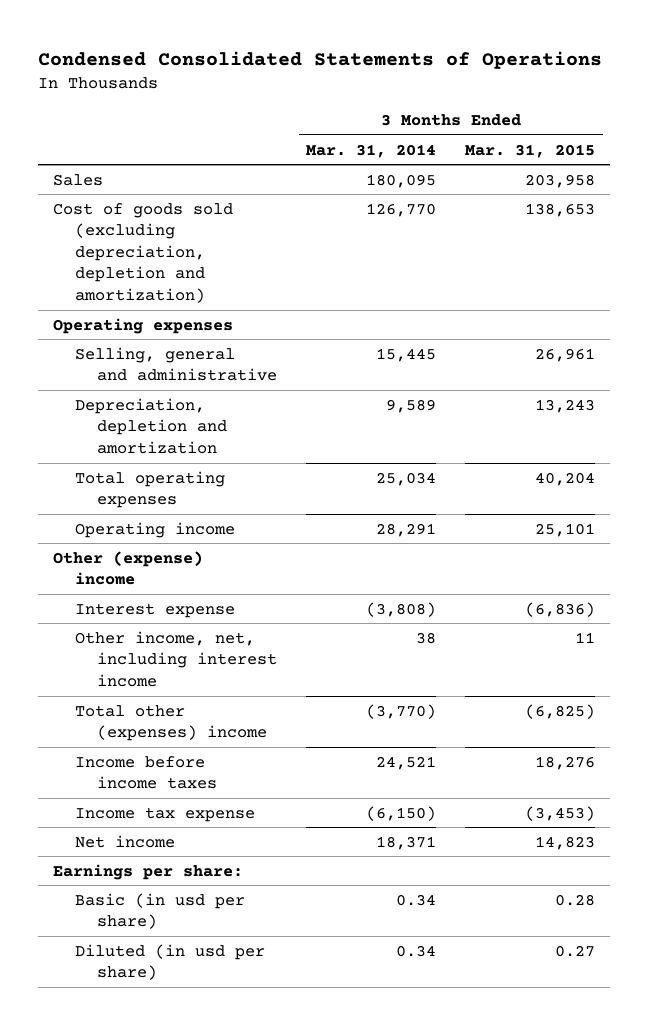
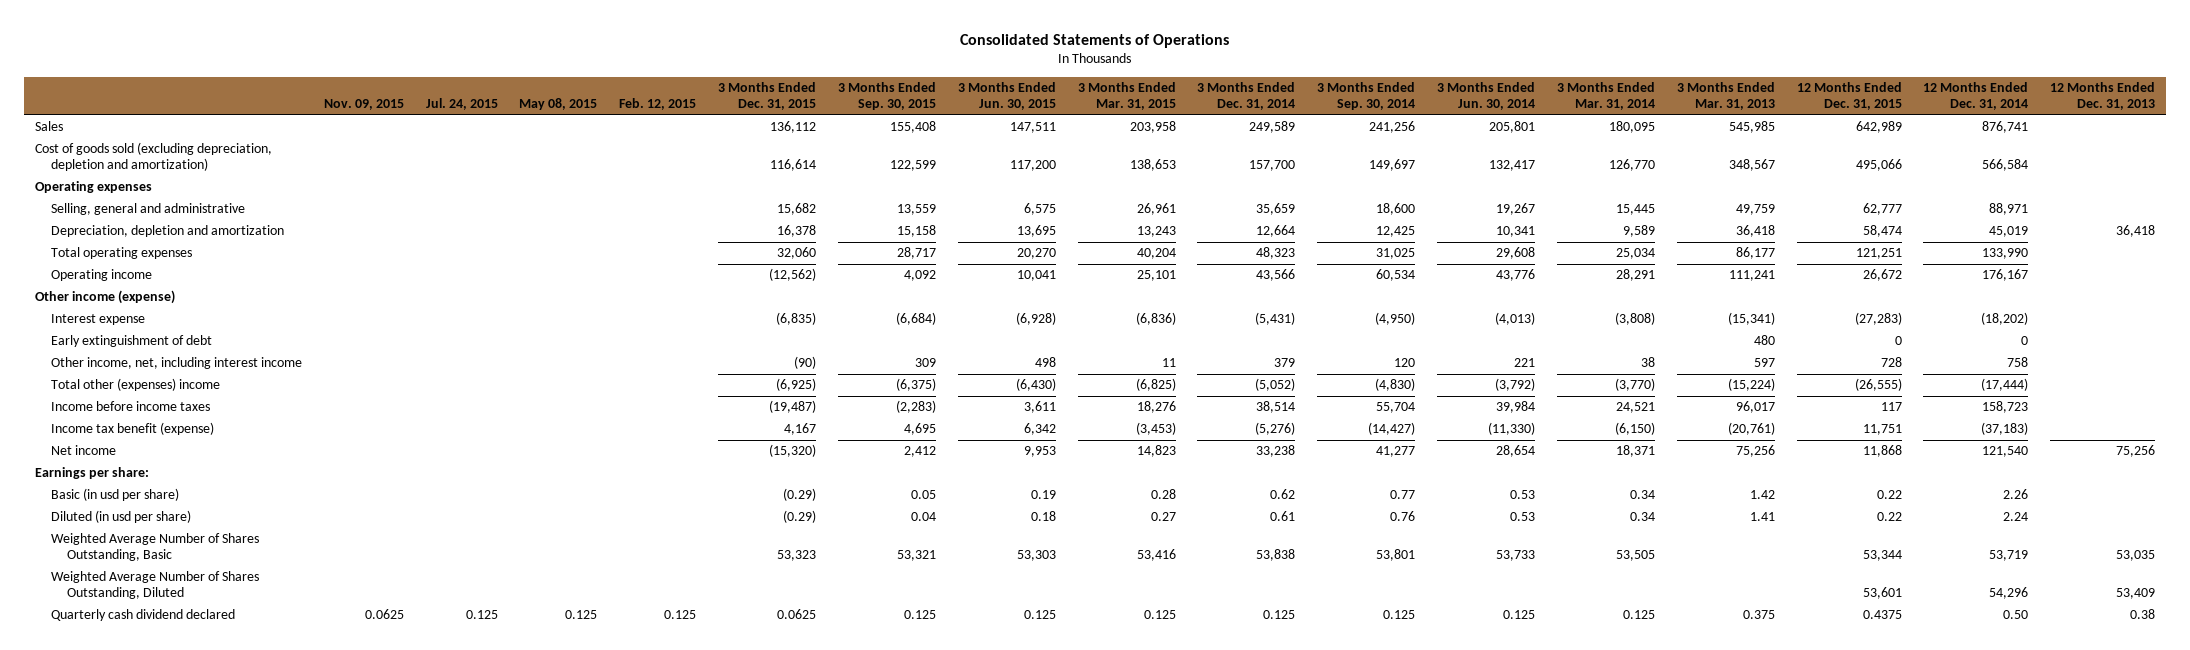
[38,51,603,70] Condensed Consolidated Statements of Operations -> [960,33,1230,48] Consolidated Statements of Operations
none -> [323,99,404,111] Nov. 09, 2015
none -> [425,98,498,111] Jul. 24, 2015
none -> [519,98,598,111] May 08, 2015
none -> [619,98,697,111] Feb. 12, 2015
none -> [718,82,817,111] 3 Months Ended Dec. 31, 2015
none -> [837,82,936,111] 3 Months Ended Sep. 30, 2015
none -> [957,82,1056,111] 3 Months Ended Jun. 30, 2015
none -> [1197,82,1296,111] 3 Months Ended Dec. 31, 2014
none -> [1317,82,1416,111] 3 Months Ended Sep. 30, 2014
none -> [1437,82,1536,111] 3 Months Ended Jun. 30, 2014
none -> [1676,82,1775,111] 3 Months Ended Mar. 31, 2013
none -> [1796,82,1902,111] 12 Months Ended Dec. 31, 2015
none -> [1923,82,2029,111] 12 Months Ended Dec. 31, 2014
none -> [2050,82,2156,111] 12 Months Ended Dec. 31, 2013
[53,550,204,586] Other (expense) income -> [34,290,175,305] Other income (expense)
none -> [50,335,212,348] Early extinguishment of debt
[74,806,255,822] Income tax expense -> [50,422,214,436] Income tax benefit (expense)
none -> [50,533,259,562] Weighted Average Number of Shares Outstanding, Basic
none -> [50,571,259,600] Weighted Average Number of Shares Outstanding, Diluted
none -> [50,609,235,622] Quarterly cash dividend declared

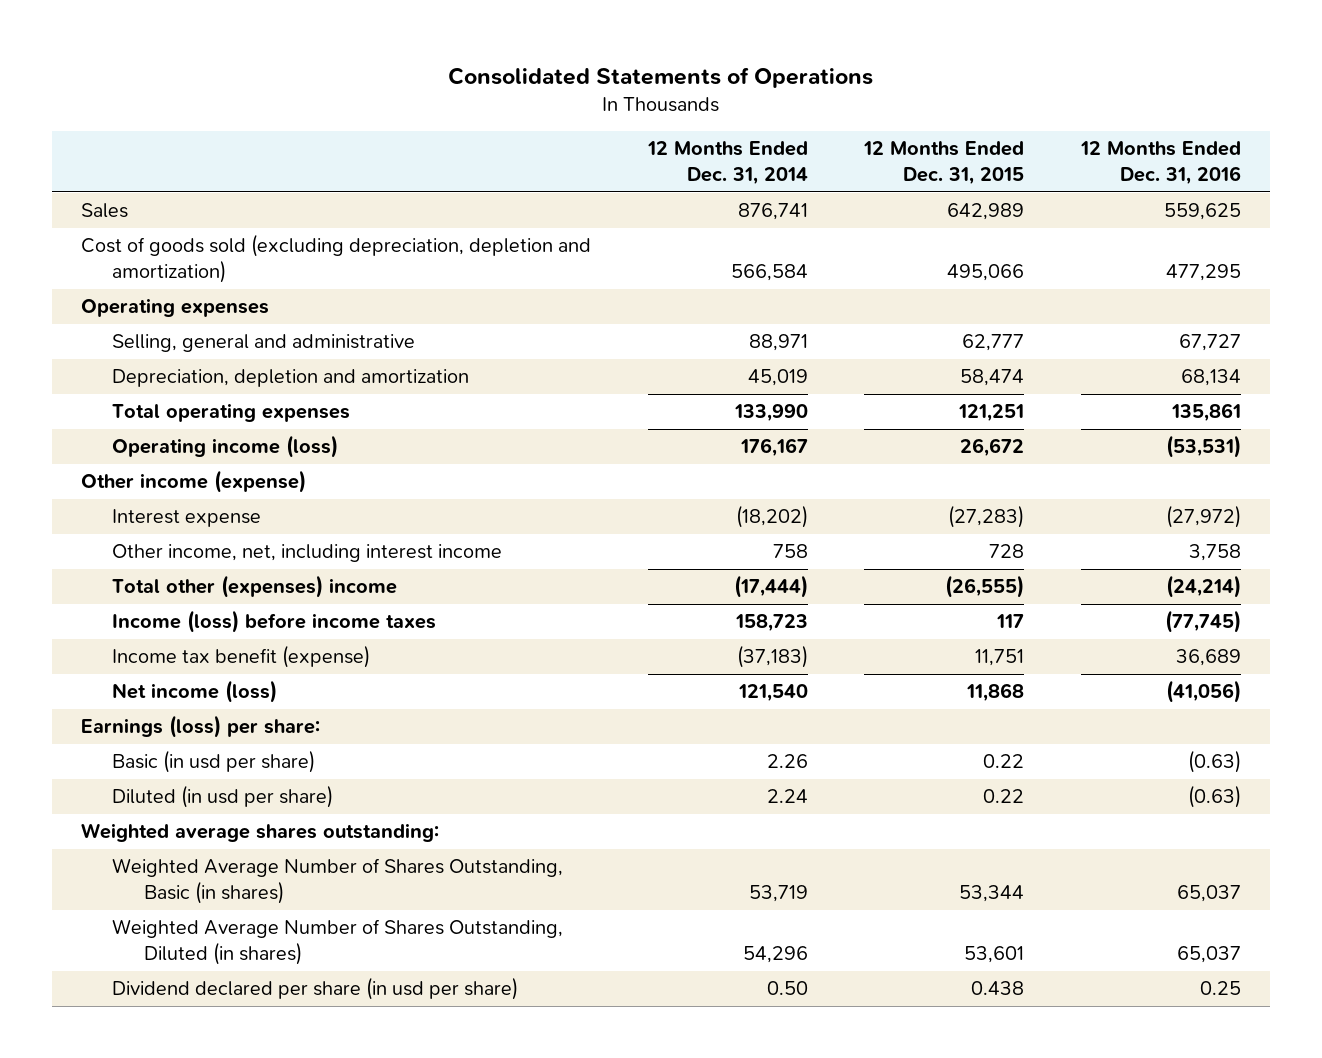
[323,99,404,111] Nov. 09, 2015 -> none
[425,98,498,111] Jul. 24, 2015 -> none
[519,98,598,111] May 08, 2015 -> none
[619,98,697,111] Feb. 12, 2015 -> none
[718,82,817,111] 3 Months Ended Dec. 31, 2015 -> none
[837,82,936,111] 3 Months Ended Sep. 30, 2015 -> none
[957,82,1056,111] 3 Months Ended Jun. 30, 2015 -> none
[1077,82,1176,111] 3 Months Ended Mar. 31, 2015 -> none
[1197,82,1296,111] 3 Months Ended Dec. 31, 2014 -> none
[1317,82,1416,111] 3 Months Ended Sep. 30, 2014 -> none
[1437,82,1536,111] 3 Months Ended Jun. 30, 2014 -> none
[1556,82,1655,111] 3 Months Ended Mar. 31, 2014 -> none
[1676,82,1775,111] 3 Months Ended Mar. 31, 2013 -> none
[2050,82,2156,111] 12 Months Ended Dec. 31, 2013 -> none
none -> [1080,141,1242,186] 12 Months Ended Dec. 31, 2016
[50,269,152,282] Operating income -> [112,435,339,459] Operating income (loss)
[50,335,212,348] Early extinguishment of debt -> none
[50,401,210,412] Income before income taxes -> [112,610,437,634] Income (loss) before income taxes
[50,445,116,456] Net income -> [112,680,278,704] Net income (loss)
[34,467,149,480] Earnings per share: -> [80,715,320,739] Earnings (loss) per share:
none -> [80,823,439,843] Weighted average shares outstanding:
[50,533,259,562] Weighted Average Number of Shares Outstanding, Basic -> [112,858,564,905] Weighted Average Number of Shares Outstanding, Basic (in shares)
[50,571,259,600] Weighted Average Number of Shares Outstanding, Diluted -> [112,919,564,966] Weighted Average Number of Shares Outstanding, Diluted (in shares)
[50,609,235,622] Quarterly cash dividend declared -> [112,977,519,1001] Dividend declared per share (in usd per share)
[1862,610,1902,620] 0.4375 -> [971,981,1025,996] 0.438

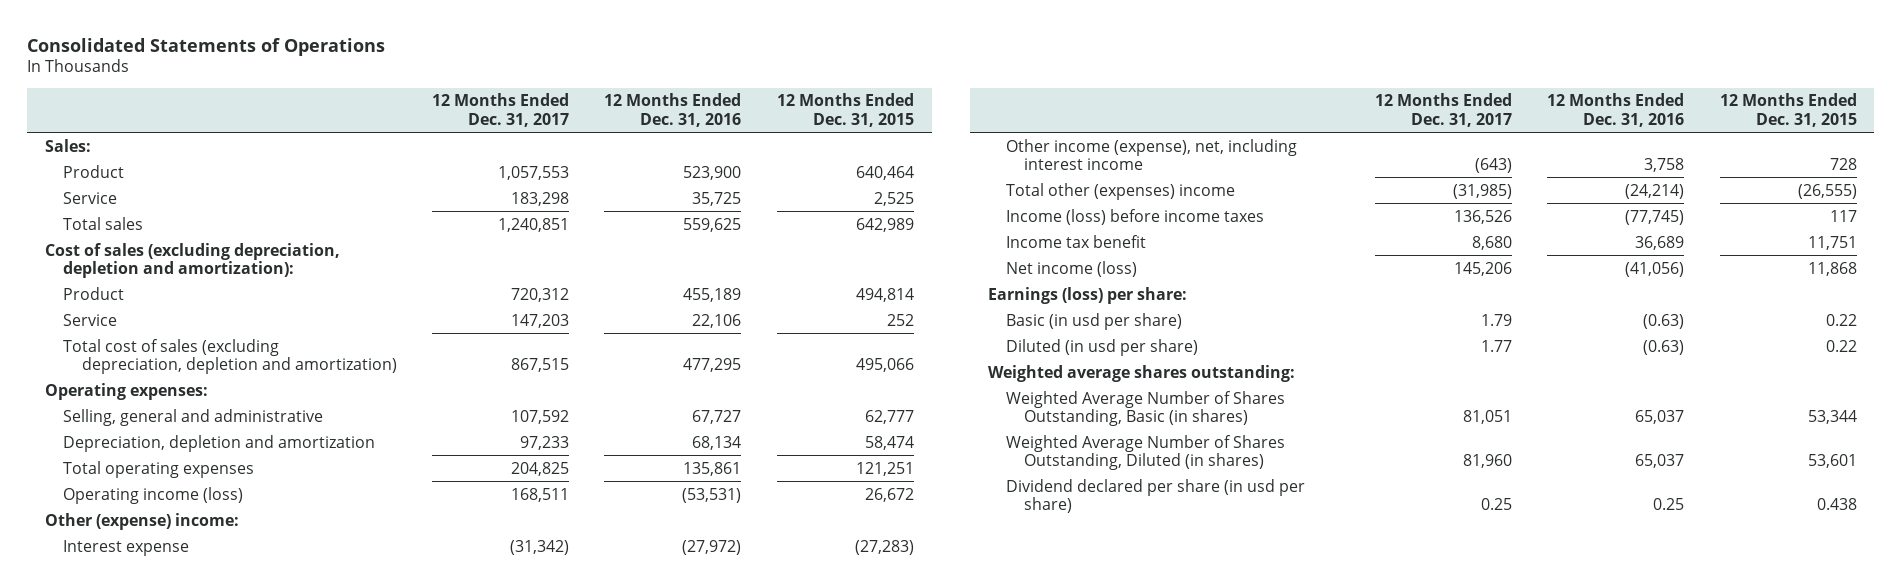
[646,141,808,186] 12 Months Ended Dec. 31, 2014 -> none
none -> [431,93,569,127] 12 Months Ended Dec. 31, 2017
none -> [45,138,92,152] Sales:
none -> [63,164,125,178] Product
none -> [63,191,118,204] Service
[80,203,128,219] Sales -> [63,216,144,230] Total sales
none -> [45,242,341,278] Cost of sales (excluding depreciation, depletion and amortization):
none -> [63,286,125,300] Product
none -> [63,313,118,326] Service
[80,234,591,284] Cost of goods sold (excluding depreciation, depletion and amortization) -> [63,338,397,374] Total cost of sales (excluding depreciation, depletion and amortization)
[80,298,269,318] Operating expenses -> [45,382,209,400] Operating expenses:
[80,470,306,494] Other income (expense) -> [45,512,240,530] Other (expense) income:
[112,544,503,563] Other income, net, including interest income -> [1006,138,1298,170] Other income (expense), net, including interest income
[112,645,371,669] Income tax benefit (expense) -> [1006,234,1147,248] Income tax benefit

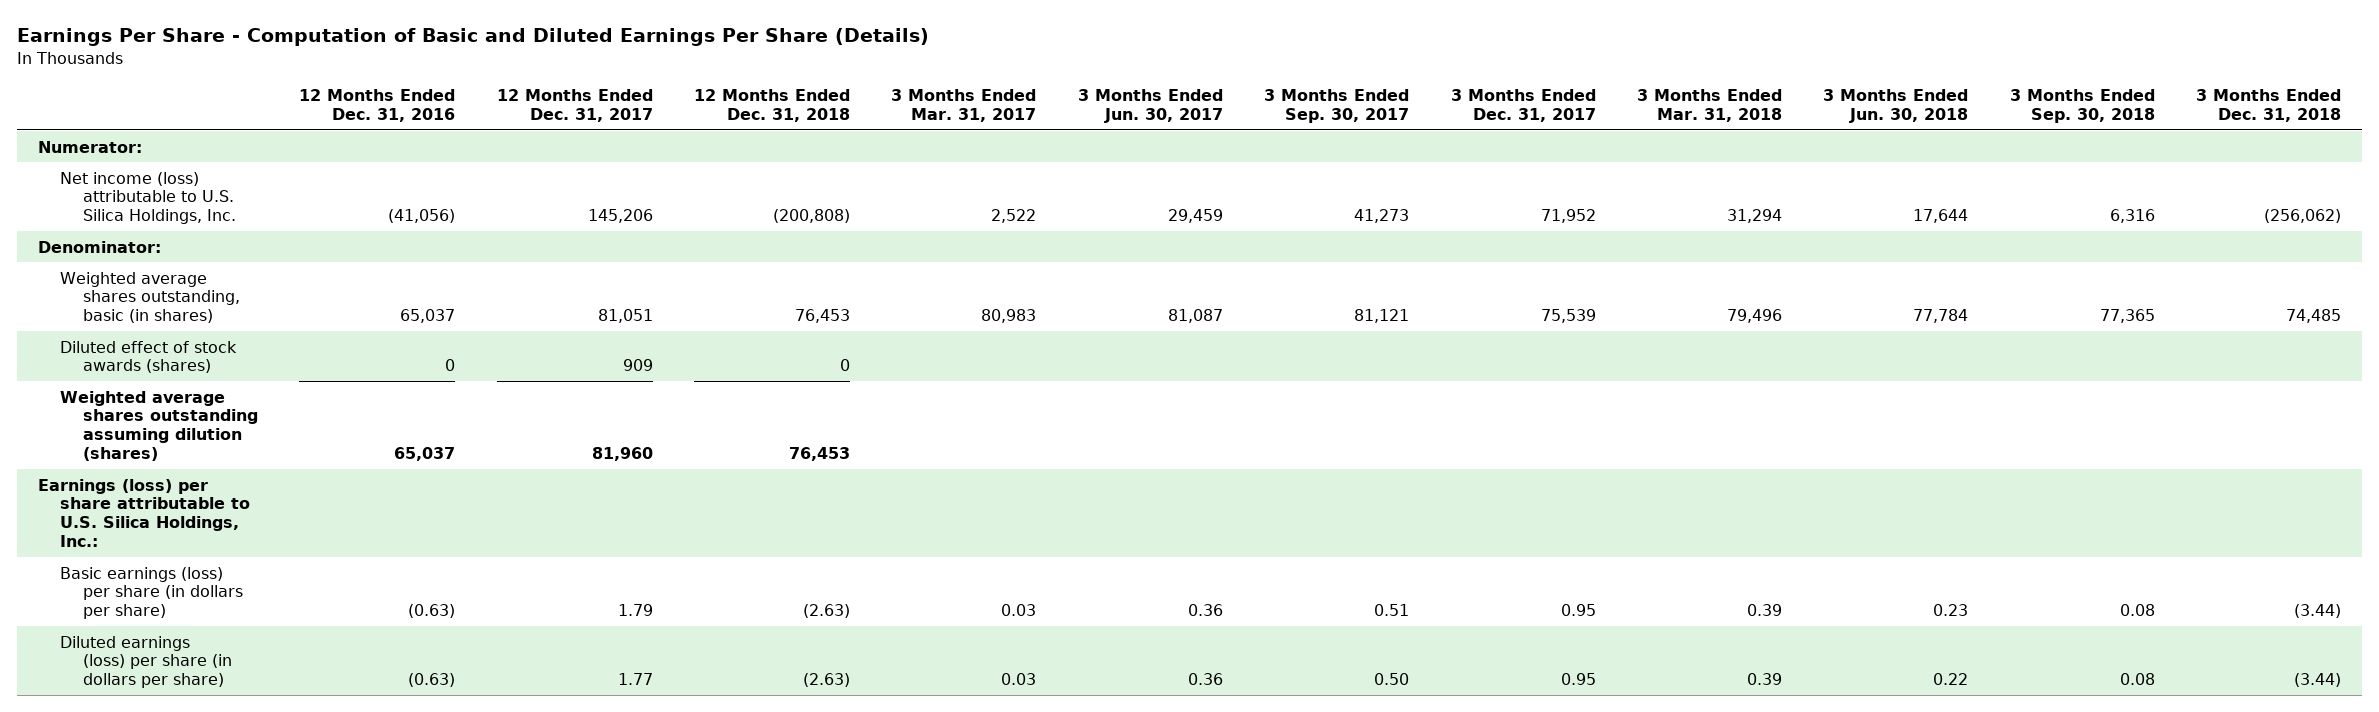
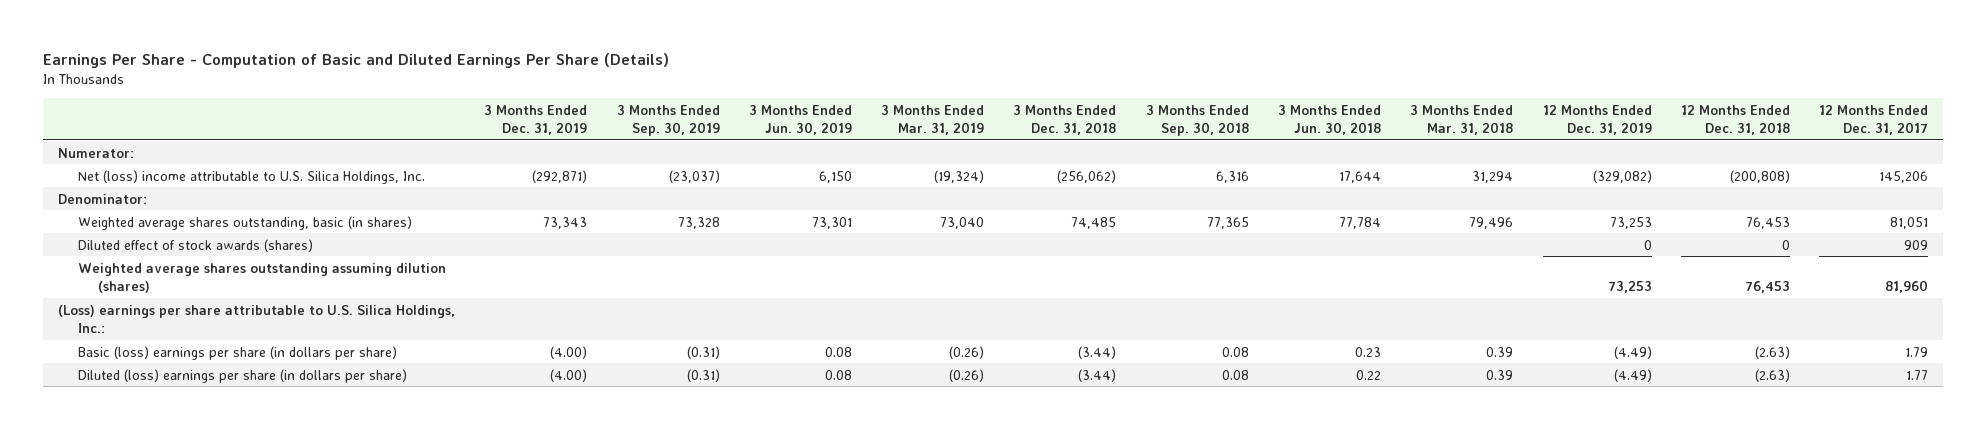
[299,89,456,122] 12 Months Ended Dec. 31, 2016 -> none
[891,89,1037,122] 3 Months Ended Mar. 31, 2017 -> none
[1077,89,1223,123] 3 Months Ended Jun. 30, 2017 -> none
[1264,89,1410,123] 3 Months Ended Sep. 30, 2017 -> none
[1450,89,1596,122] 3 Months Ended Dec. 31, 2017 -> none
none -> [484,104,588,135] 3 Months Ended Dec. 31, 2019
none -> [616,104,720,136] 3 Months Ended Sep. 30, 2019
none -> [748,104,852,135] 3 Months Ended Jun. 30, 2019
none -> [881,104,985,135] 3 Months Ended Mar. 31, 2019
none -> [1542,104,1652,135] 12 Months Ended Dec. 31, 2019
[60,171,236,225] Net income (loss) attributable to U.S. Silica Holdings, Inc. -> [77,169,425,184] Net (loss) income attributable to U.S. Silica Holdings, Inc.
[37,478,251,547] Earnings (loss) per share attributable to U.S. Silica Holdings, Inc.: -> [58,304,456,333] (Loss) earnings per share attributable to U.S. Silica Holdings, Inc.:
[60,566,243,620] Basic earnings (loss) per share (in dollars per share) -> [77,345,397,360] Basic (loss) earnings per share (in dollars per share)
[60,635,232,689] Diluted earnings (loss) per share (in dollars per share) -> [77,368,407,383] Diluted (loss) earnings per share (in dollars per share)

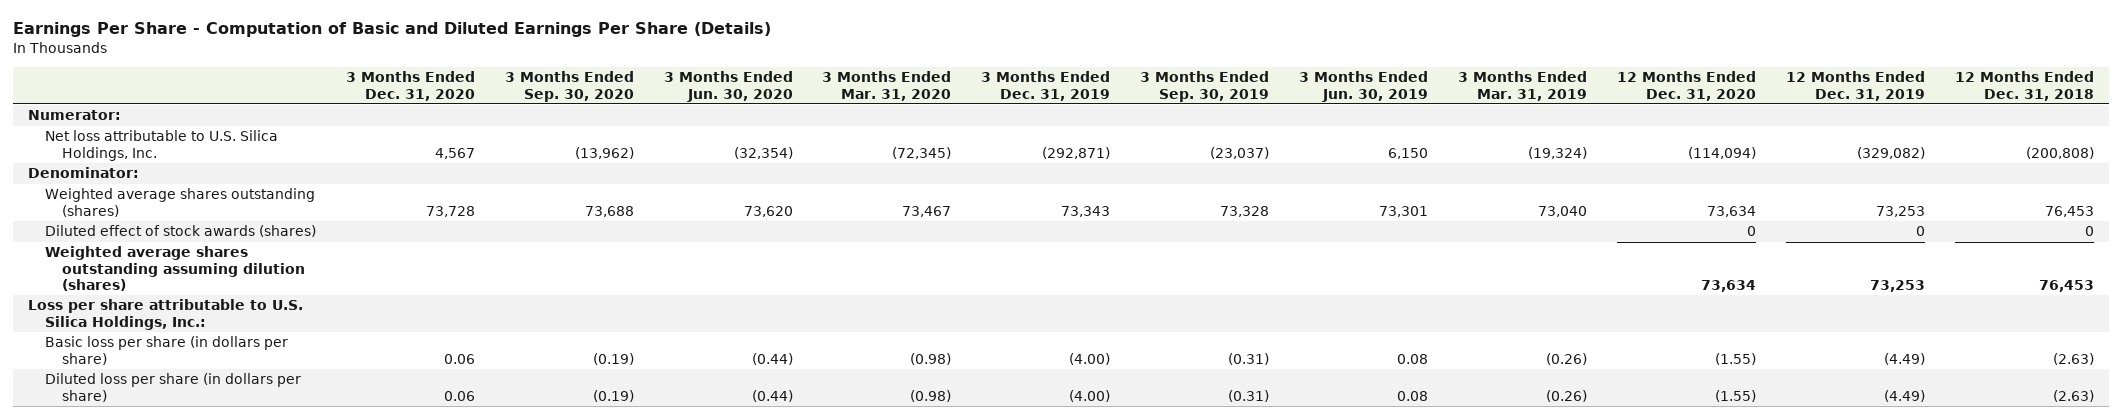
[1013,104,1117,135] 3 Months Ended Dec. 31, 2018 -> none
[1145,104,1249,136] 3 Months Ended Sep. 30, 2018 -> none
[1278,104,1382,135] 3 Months Ended Jun. 30, 2018 -> none
[1410,104,1514,135] 3 Months Ended Mar. 31, 2018 -> none
[1819,104,1929,135] 12 Months Ended Dec. 31, 2017 -> none
none -> [345,71,475,101] 3 Months Ended Dec. 31, 2020
none -> [504,71,634,102] 3 Months Ended Sep. 30, 2020
none -> [663,71,793,102] 3 Months Ended Jun. 30, 2020
none -> [822,71,952,101] 3 Months Ended Mar. 31, 2020
none -> [1617,71,1757,101] 12 Months Ended Dec. 31, 2020
[77,169,425,184] Net (loss) income attributable to U.S. Silica Holdings, Inc. -> [44,130,278,161] Net loss attributable to U.S. Silica Holdings, Inc.
[77,215,412,230] Weighted average shares outstanding, basic (in shares) -> [44,188,315,217] Weighted average shares outstanding (shares)
[58,304,456,333] (Loss) earnings per share attributable to U.S. Silica Holdings, Inc.: -> [27,299,303,330] Loss per share attributable to U.S. Silica Holdings, Inc.:
[77,345,397,360] Basic (loss) earnings per share (in dollars per share) -> [44,336,288,365] Basic loss per share (in dollars per share)
[77,368,407,383] Diluted (loss) earnings per share (in dollars per share) -> [44,373,301,402] Diluted loss per share (in dollars per share)

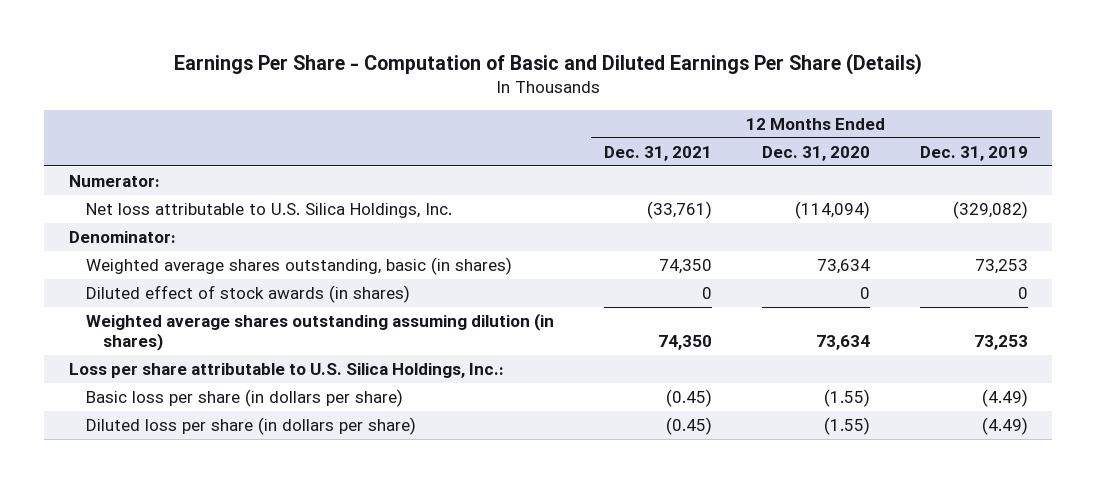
[345,71,475,101] 3 Months Ended Dec. 31, 2020 -> none
[504,71,634,102] 3 Months Ended Sep. 30, 2020 -> none
[663,71,793,102] 3 Months Ended Jun. 30, 2020 -> none
[822,71,952,101] 3 Months Ended Mar. 31, 2020 -> none
[981,71,1111,101] 3 Months Ended Dec. 31, 2019 -> none
[1140,71,1270,102] 3 Months Ended Sep. 30, 2019 -> none
[1299,71,1429,102] 3 Months Ended Jun. 30, 2019 -> none
[1458,71,1588,101] 3 Months Ended Mar. 31, 2019 -> none
[1954,71,2094,101] 12 Months Ended Dec. 31, 2018 -> none
none -> [603,145,712,161] Dec. 31, 2021
[44,188,315,217] Weighted average shares outstanding (shares) -> [85,256,512,275] Weighted average shares outstanding, basic (in shares)
[44,225,316,238] Diluted effect of stock awards (shares) -> [85,284,410,303] Diluted effect of stock awards (in shares)
[44,246,305,291] Weighted average shares outstanding assuming dilution (shares) -> [85,312,554,352] Weighted average shares outstanding assuming dilution (in shares)

